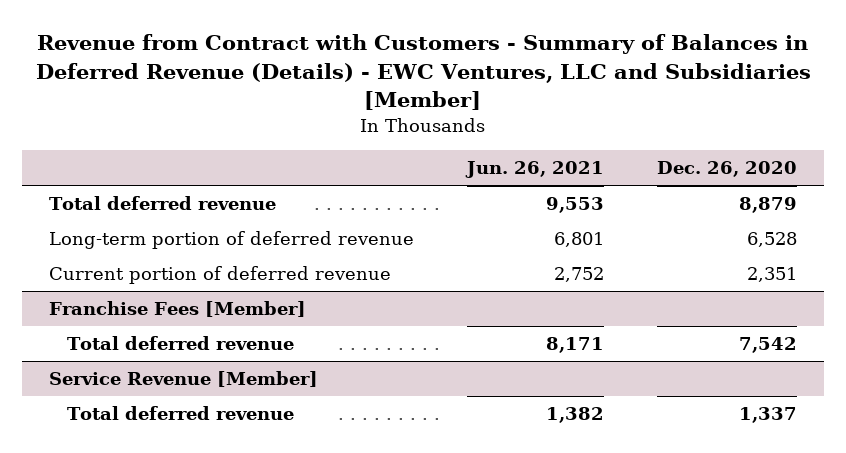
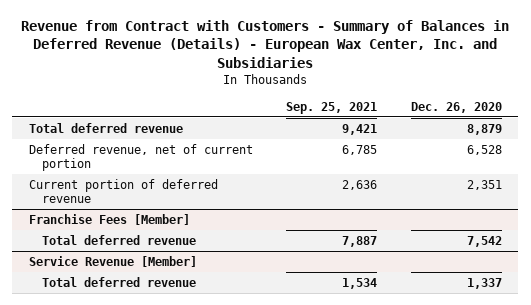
[36,34,812,111] Revenue from Contract with Customers - Summary of Balances in Deferred Revenue (Details) - EWC Ventures, LLC and Subsidiaries [Member] -> [21,19,510,68] Revenue from Contract with Customers - Summary of Balances in Deferred Revenue (Details) - European Wax Center, Inc. and Subsidiaries
[465,161,605,179] Jun. 26, 2021 -> none
none -> [286,101,378,114] Sep. 25, 2021
[48,231,414,250] Long-term portion of deferred revenue -> [28,143,253,171] Deferred revenue, net of current portion

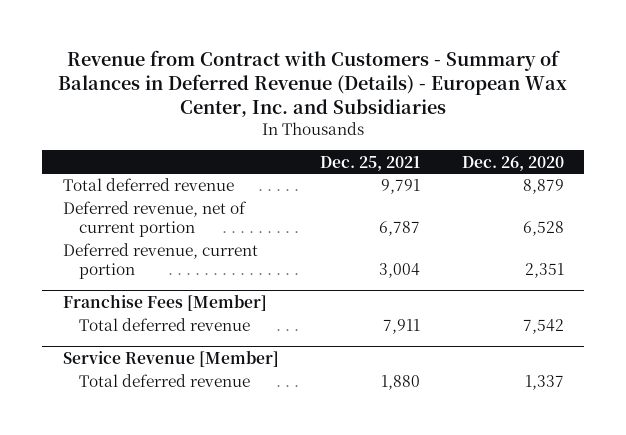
[286,101,378,114] Sep. 25, 2021 -> none
none -> [320,155,421,171] Dec. 25, 2021
[28,178,218,203] Current portion of deferred revenue -> [62,243,258,280] Deferred revenue, current portion

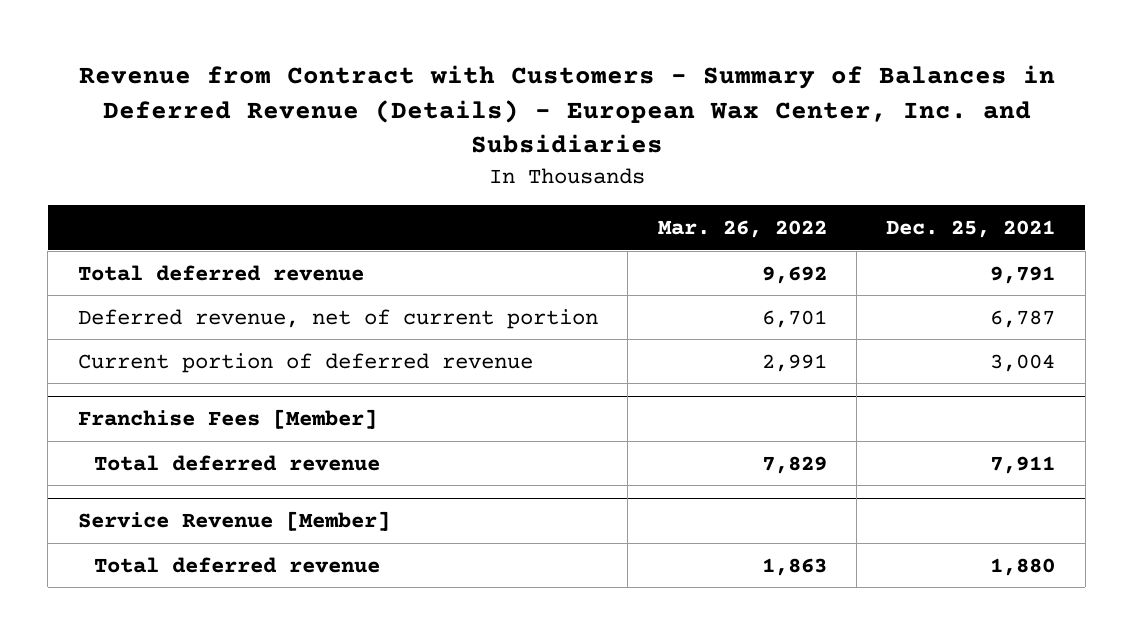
[461,155,564,171] Dec. 26, 2020 -> none
none -> [657,220,827,239] Mar. 26, 2022
[62,243,258,280] Deferred revenue, current portion -> [77,352,533,373] Current portion of deferred revenue

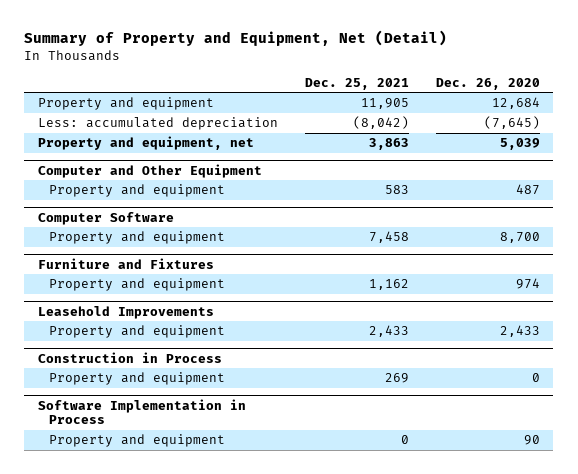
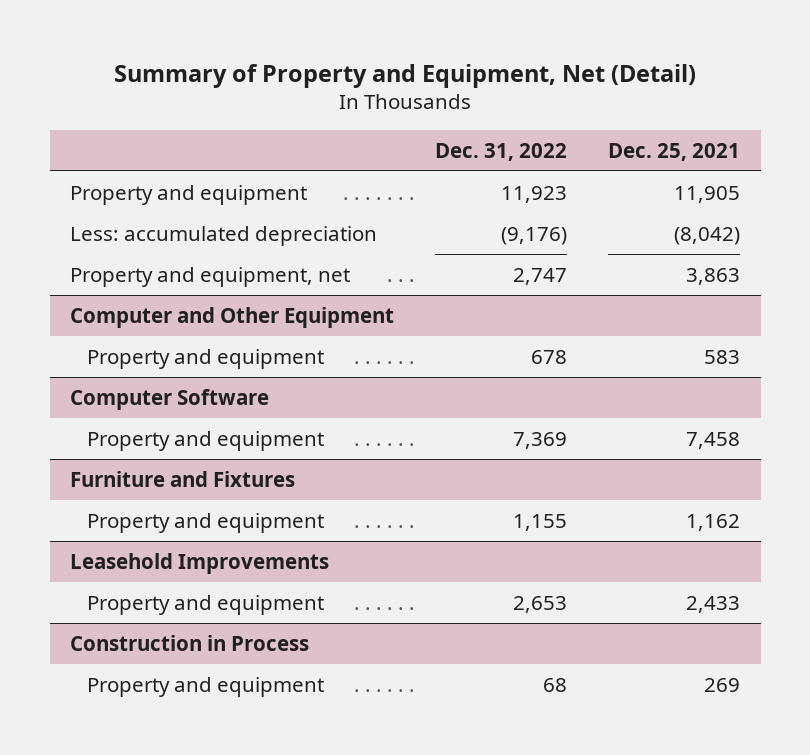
[435,77,540,90] Dec. 26, 2020 -> none
none -> [435,142,568,161] Dec. 31, 2022
[37,398,246,425] Software Implementation in Process -> none
[49,434,226,448] Property and equipment -> none

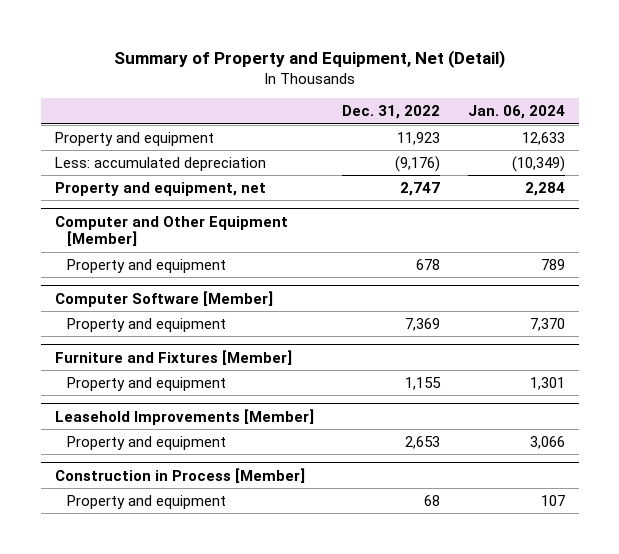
[608,142,741,161] Dec. 25, 2021 -> none
none -> [467,105,565,120] Jan. 06, 2024
[70,306,395,328] Computer and Other Equipment -> [54,215,288,247] Computer and Other Equipment [Member]
[70,388,270,410] Computer Software -> [54,290,273,307] Computer Software [Member]
[70,470,296,487] Furniture and Fixtures -> [54,349,292,365] Furniture and Fixtures [Member]
[70,552,330,574] Leasehold Improvements -> [54,408,314,425] Leasehold Improvements [Member]
[70,634,310,651] Construction in Process -> [54,467,305,483] Construction in Process [Member]

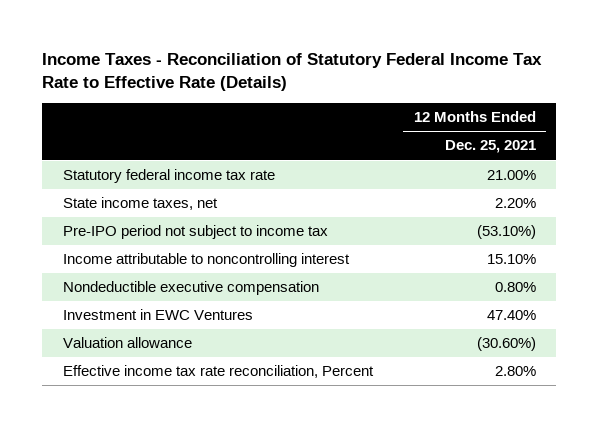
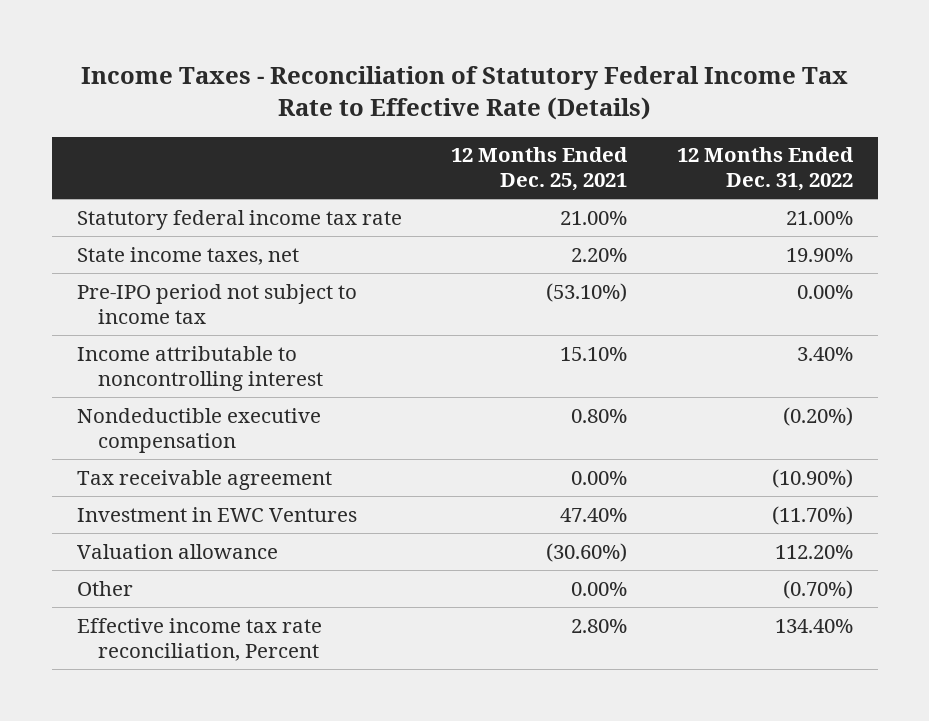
none -> [676,147,854,192] 12 Months Ended Dec. 31, 2022
none -> [76,469,332,490] Tax receivable agreement
none -> [76,580,133,596] Other

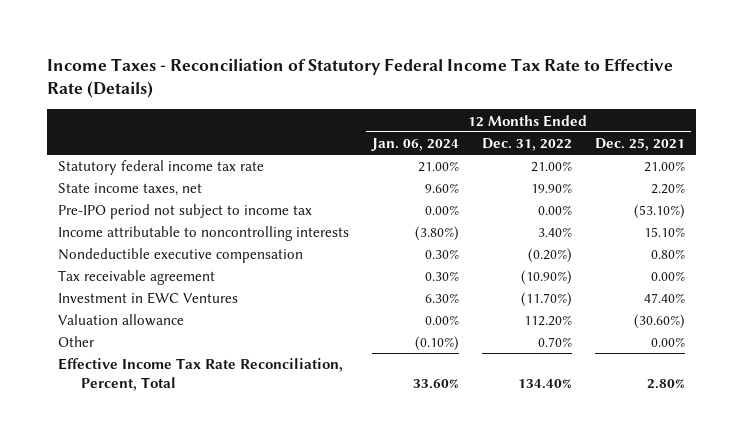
none -> [371,138,460,152] Jan. 06, 2024
[76,345,324,391] Income attributable to noncontrolling interest -> [58,226,350,242] Income attributable to noncontrolling interests
[782,579,853,599] (0.70%) -> [537,337,572,348] 0.70%
[76,617,322,661] Effective income tax rate reconciliation, Percent -> [58,358,344,391] Effective Income Tax Rate Reconciliation, Percent, Total

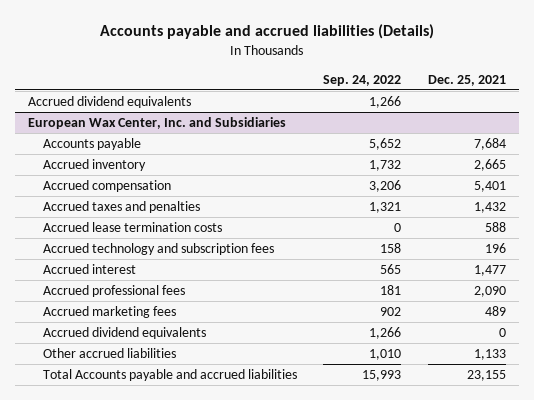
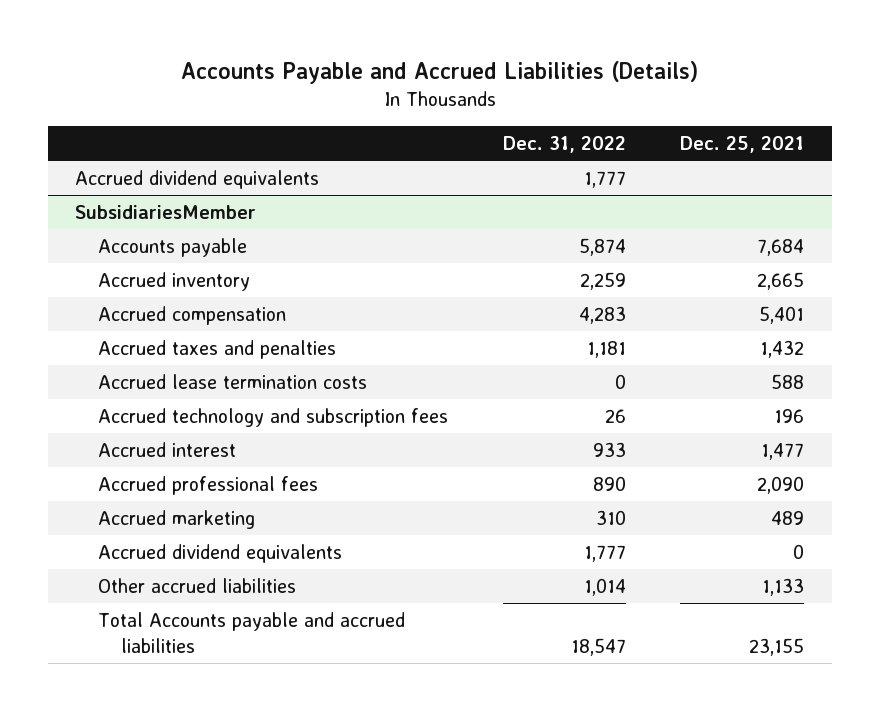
[100,24,435,40] Accounts payable and accrued liabilities (Details) -> [180,60,698,84] Accounts Payable and Accrued Liabilities (Details)
[323,74,402,86] Sep. 24, 2022 -> none
none -> [502,135,626,153] Dec. 31, 2022
[28,117,287,130] European Wax Center, Inc. and Subsidiaries -> [74,205,256,220] SubsidiariesMember
[43,306,177,319] Accrued marketing fees -> [98,510,256,530] Accrued marketing

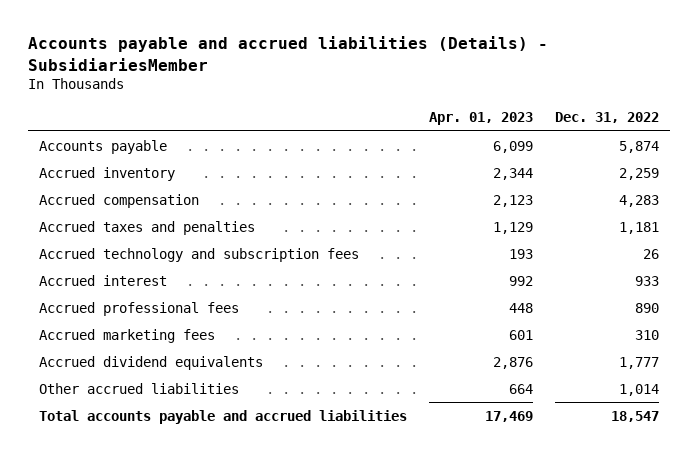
[180,60,698,84] Accounts Payable and Accrued Liabilities (Details) -> [27,36,548,71] Accounts payable and accrued liabilities (Details) - SubsidiariesMember
[680,135,805,153] Dec. 25, 2021 -> none
none -> [429,112,534,126] Apr. 01, 2023
[74,170,319,190] Accrued dividend equivalents -> none
[74,205,256,220] SubsidiariesMember -> none
[98,374,368,390] Accrued lease termination costs -> none
[98,510,256,530] Accrued marketing -> [38,328,215,343] Accrued marketing fees
[98,612,406,653] Total Accounts payable and accrued liabilities -> [38,409,407,424] Total accounts payable and accrued liabilities

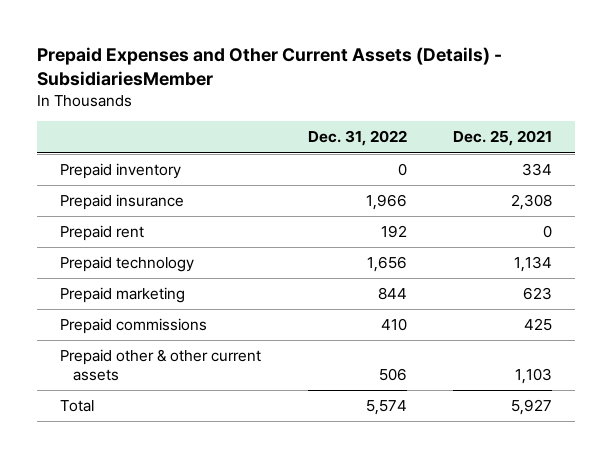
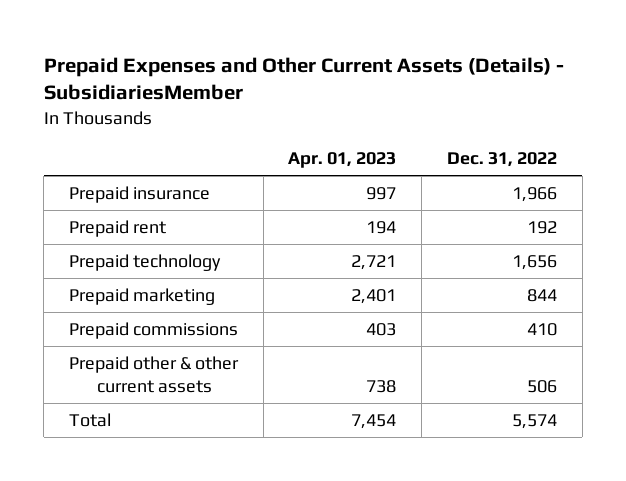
[452,130,552,147] Dec. 25, 2021 -> none
none -> [288,152,397,169] Apr. 01, 2023
[60,163,182,180] Prepaid inventory -> none

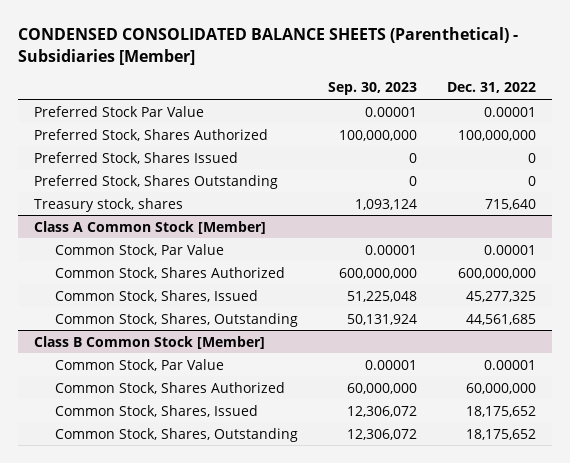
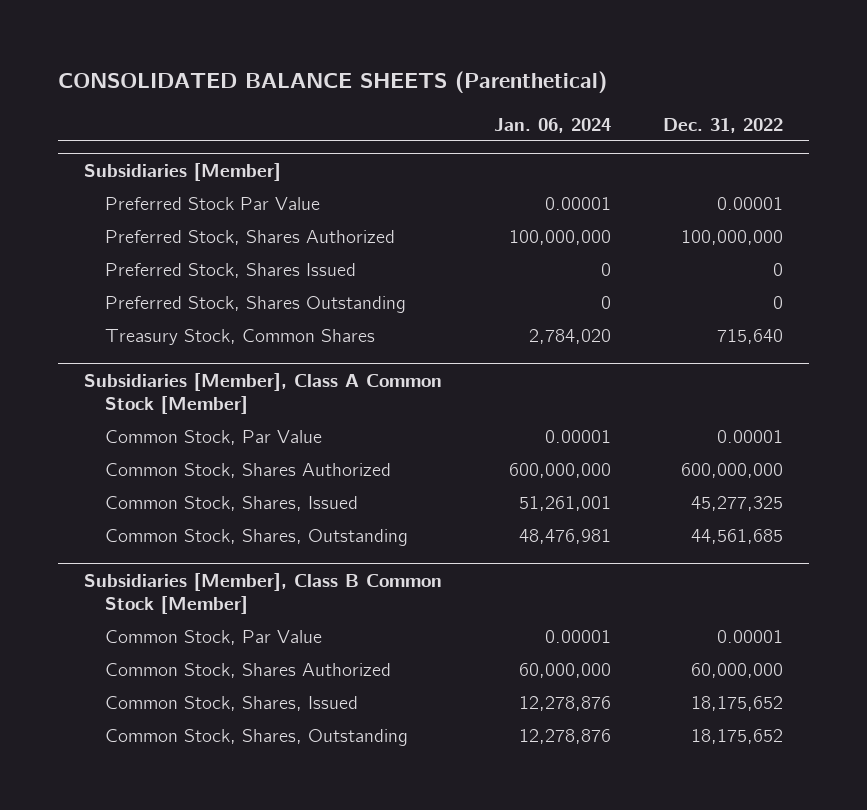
[18,27,519,65] CONDENSED CONSOLIDATED BALANCE SHEETS (Parenthetical) - Subsidiaries [Member] -> [58,71,608,94] CONSOLIDATED BALANCE SHEETS (Parenthetical)
[327,82,417,96] Sep. 30, 2023 -> none
none -> [494,117,612,133] Jan. 06, 2024
none -> [84,162,282,181] Subsidiaries [Member]
[33,197,183,212] Treasury stock, shares -> [104,329,375,346] Treasury Stock, Common Shares
[33,220,266,234] Class A Common Stock [Member] -> [84,372,443,414] Subsidiaries [Member], Class A Common Stock [Member]
[33,335,265,349] Class B Common Stock [Member] -> [84,572,443,614] Subsidiaries [Member], Class B Common Stock [Member]

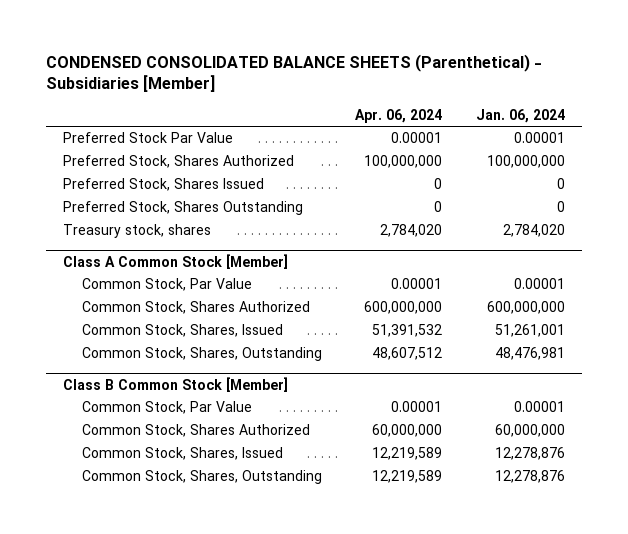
[58,71,608,94] CONSOLIDATED BALANCE SHEETS (Parenthetical) -> [45,53,542,93] CONDENSED CONSOLIDATED BALANCE SHEETS (Parenthetical) - Subsidiaries [Member]
[663,117,784,133] Dec. 31, 2022 -> none
none -> [355,108,443,123] Apr. 06, 2024
[84,162,282,181] Subsidiaries [Member] -> none
[104,329,375,346] Treasury Stock, Common Shares -> [62,224,211,239] Treasury stock, shares
[84,372,443,414] Subsidiaries [Member], Class A Common Stock [Member] -> [62,253,288,269] Class A Common Stock [Member]
[84,572,443,614] Subsidiaries [Member], Class B Common Stock [Member] -> [62,376,288,392] Class B Common Stock [Member]

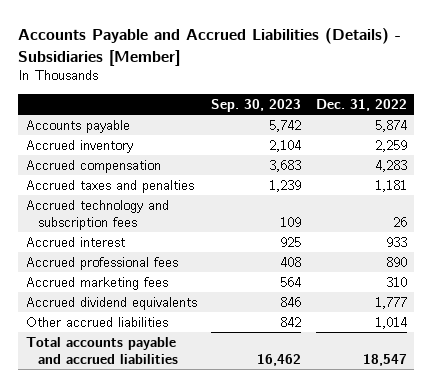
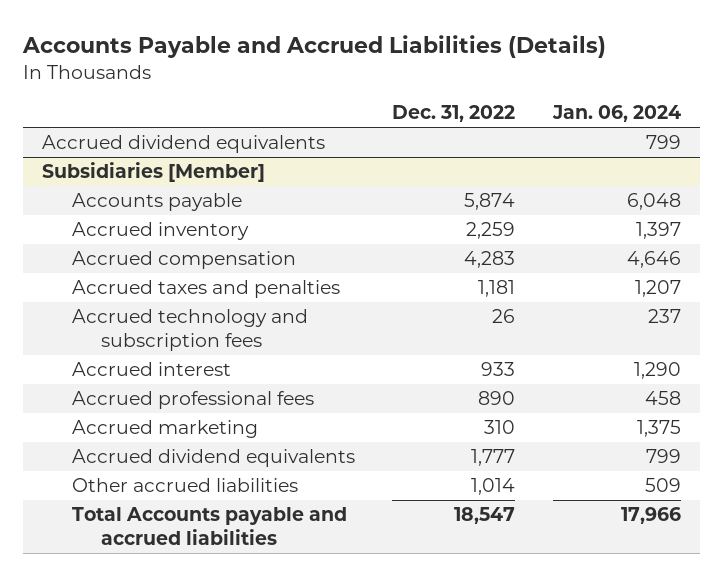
[18,28,402,66] Accounts Payable and Accrued Liabilities (Details) - Subsidiaries [Member] -> [22,35,607,59] Accounts Payable and Accrued Liabilities (Details)
[211,99,302,113] Sep. 30, 2023 -> none
none -> [551,105,681,123] Jan. 06, 2024
none -> [42,135,326,154] Accrued dividend equivalents
none -> [42,162,266,183] Subsidiaries [Member]
[25,276,168,290] Accrued marketing fees -> [71,420,258,439] Accrued marketing
[25,336,179,364] Total accounts payable and accrued liabilities -> [71,507,347,546] Total Accounts payable and accrued liabilities

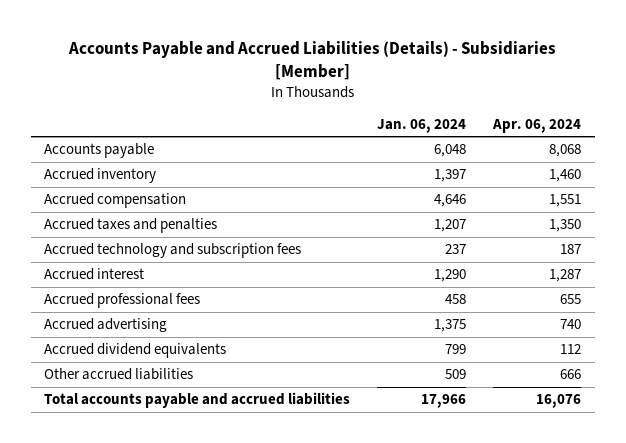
[22,35,607,59] Accounts Payable and Accrued Liabilities (Details) -> [67,40,556,80] Accounts Payable and Accrued Liabilities (Details) - Subsidiaries [Member]
[392,105,516,123] Dec. 31, 2022 -> none
none -> [492,118,582,133] Apr. 06, 2024
[42,135,326,154] Accrued dividend equivalents -> none
[42,162,266,183] Subsidiaries [Member] -> none
[71,420,258,439] Accrued marketing -> [44,318,168,333] Accrued advertising
[71,507,347,546] Total Accounts payable and accrued liabilities -> [44,392,351,409] Total accounts payable and accrued liabilities

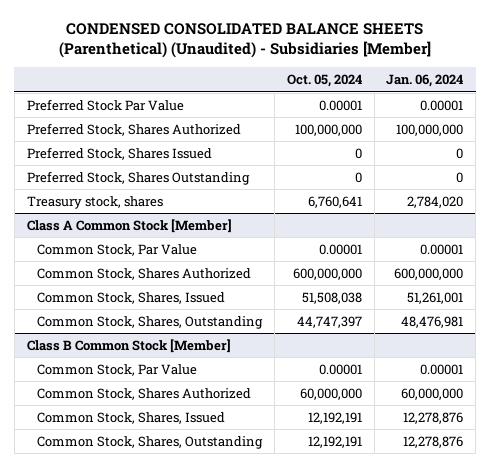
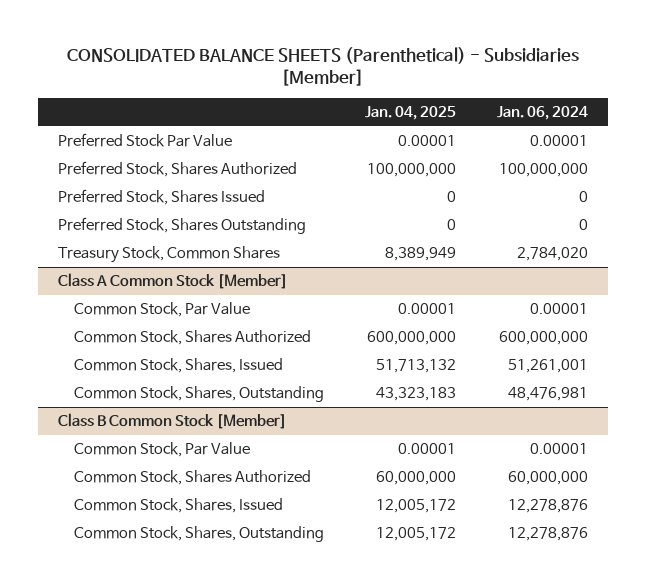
[59,23,432,59] CONDENSED CONSOLIDATED BALANCE SHEETS (Parenthetical) (Unaudited) - Subsidiaries [Member] -> [66,46,579,87] CONSOLIDATED BALANCE SHEETS (Parenthetical) - Subsidiaries [Member]
[286,74,362,88] Oct. 05, 2024 -> none
none -> [365,106,457,121] Jan. 04, 2025
[26,195,163,209] Treasury stock, shares -> [58,246,281,264] Treasury Stock, Common Shares

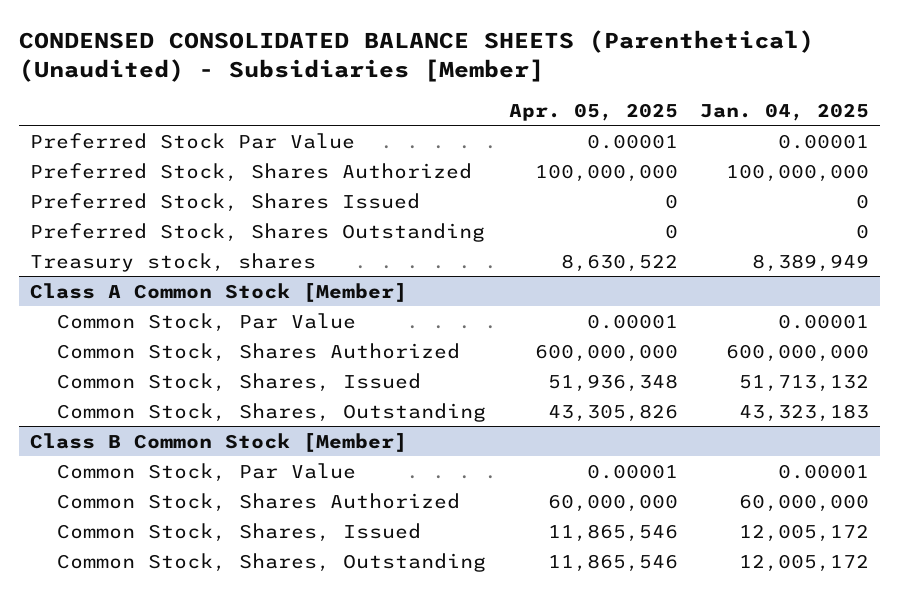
[66,46,579,87] CONSOLIDATED BALANCE SHEETS (Parenthetical) - Subsidiaries [Member] -> [19,29,815,82] CONDENSED CONSOLIDATED BALANCE SHEETS (Parenthetical) (Unaudited) - Subsidiaries [Member]
[496,106,588,121] Jan. 06, 2024 -> none
none -> [508,102,678,121] Apr. 05, 2025
[58,246,281,264] Treasury Stock, Common Shares -> [30,252,317,272] Treasury stock, shares

